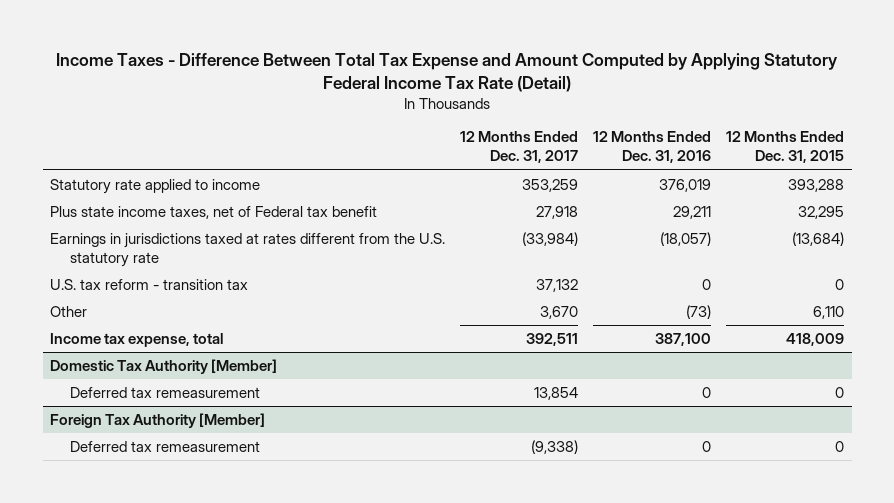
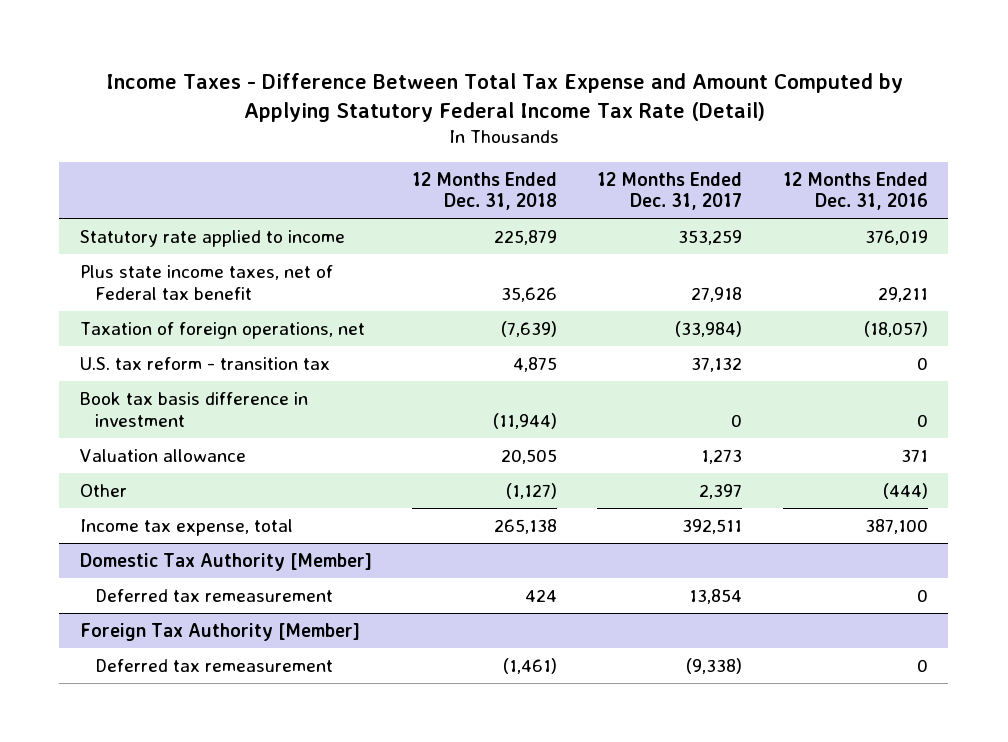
[726,131,845,164] 12 Months Ended Dec. 31, 2015 -> none
none -> [412,171,558,211] 12 Months Ended Dec. 31, 2018
[50,233,446,267] Earnings in jurisdictions taxed at rates different from the U.S. statutory rate -> [79,321,365,339] Taxation of foreign operations, net
none -> [79,391,308,427] Book tax basis difference in investment
none -> [79,448,246,462] Valuation allowance
[540,306,579,320] 3,670 -> [699,483,743,499] 2,397
[686,305,712,320] (73) -> [882,482,928,499] (444)

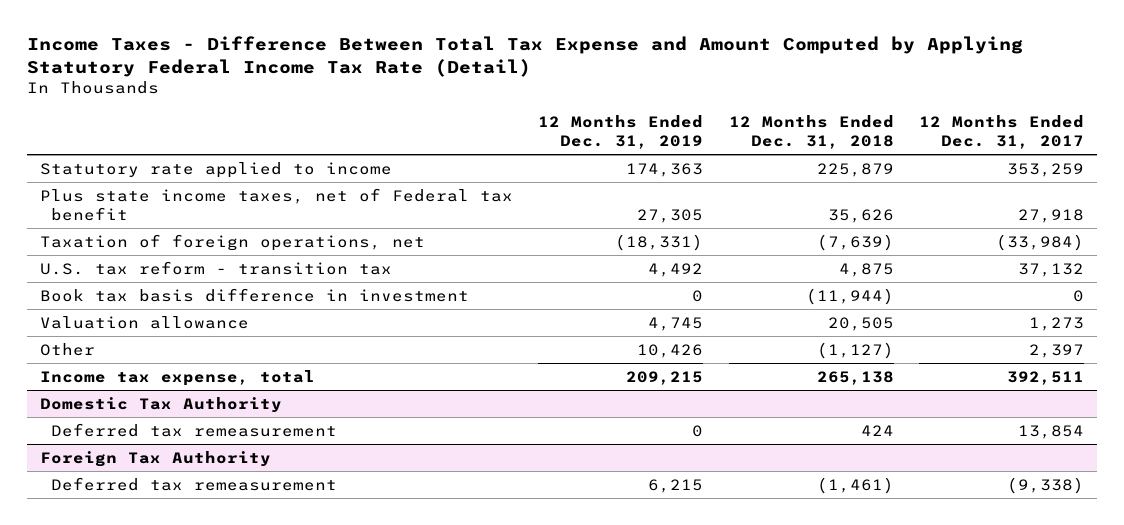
[782,171,928,211] 12 Months Ended Dec. 31, 2016 -> none
none -> [538,114,704,149] 12 Months Ended Dec. 31, 2019
[79,552,372,571] Domestic Tax Authority [Member] -> [40,396,283,413] Domestic Tax Authority
[79,622,360,641] Foreign Tax Authority [Member] -> [40,450,272,467] Foreign Tax Authority

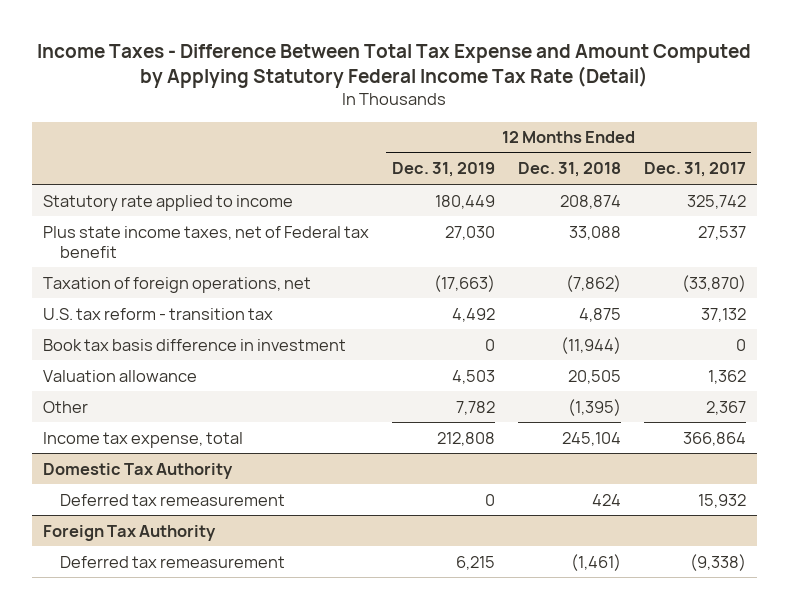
[626,162,704,177] 174,363 -> [435,194,496,209] 180,449
[816,162,894,177] 225,879 -> [559,194,621,209] 208,874
[1006,162,1084,177] 353,259 -> [686,194,746,209] 325,742
[637,208,704,223] 27,305 -> [445,225,496,240] 27,030
[827,208,894,223] 35,626 -> [568,225,621,240] 33,088
[1017,208,1084,223] 27,918 -> [697,225,746,240] 27,537
[615,233,704,251] (18,331) -> [434,274,496,292] (17,663)
[816,233,894,251] (7,639) -> [565,274,621,292] (7,862)
[995,233,1084,251] (33,984) -> [681,274,746,292] (33,870)
[648,316,704,331] 4,745 -> [452,369,496,384] 4,503
[1028,316,1084,331] 1,273 -> [707,369,746,384] 1,362
[637,343,704,358] 10,426 -> [456,400,496,415] 7,782
[816,341,894,359] (1,127) -> [567,398,621,416] (1,395)
[1028,343,1084,358] 2,397 -> [705,400,746,415] 2,367
[626,370,704,385] 209,215 -> [437,431,496,446] 212,808
[816,370,894,385] 265,138 -> [561,431,621,446] 245,104
[1006,370,1084,385] 392,511 -> [682,431,746,446] 366,864
[1017,424,1084,439] 13,854 -> [697,493,746,508] 15,932

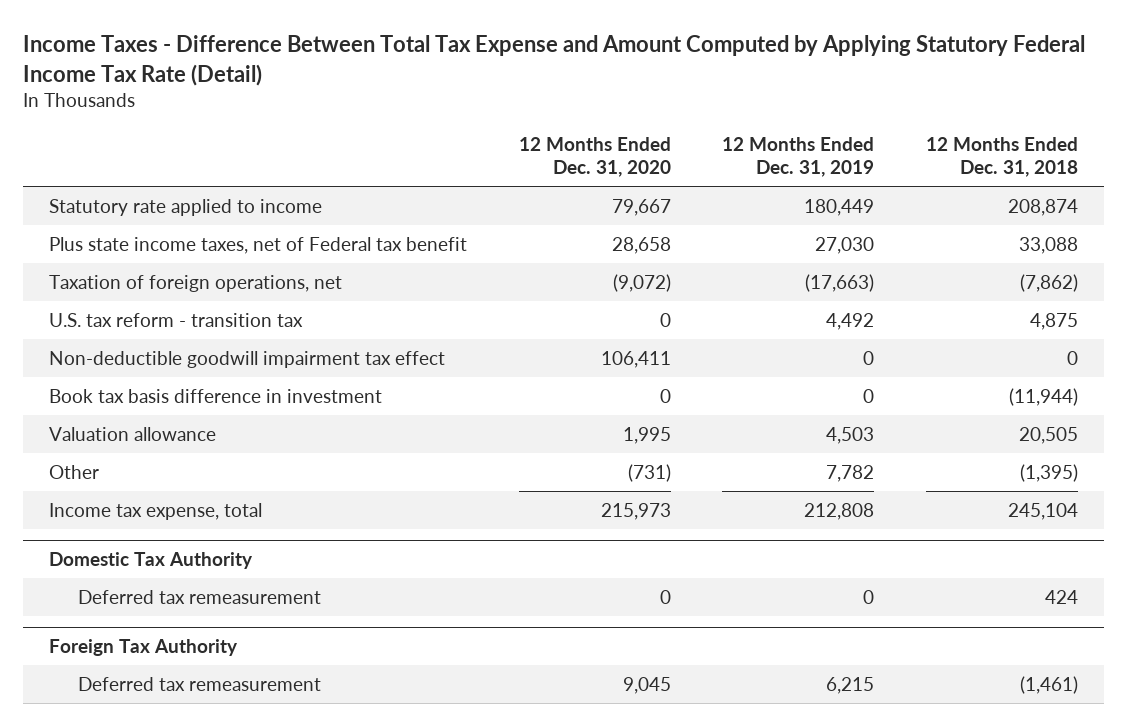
[643,162,746,178] Dec. 31, 2017 -> none
none -> [518,137,671,178] 12 Months Ended Dec. 31, 2020
none -> [49,350,446,368] Non-deductible goodwill impairment tax effect

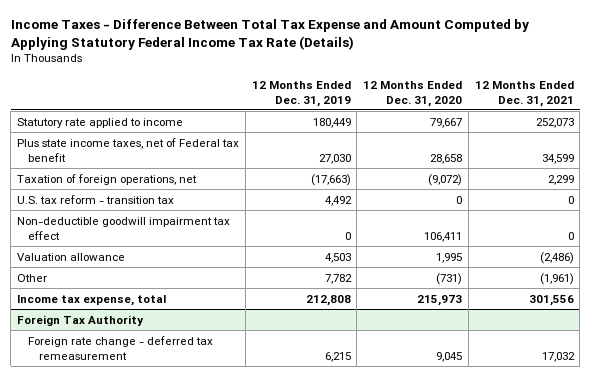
[23,35,1086,86] Income Taxes - Difference Between Total Tax Expense and Amount Computed by Applying Statutory Federal Income Tax Rate (Detail) -> [10,18,529,50] Income Taxes - Difference Between Total Tax Expense and Amount Computed by Applying Statutory Federal Income Tax Rate (Details)
[926,137,1079,178] 12 Months Ended Dec. 31, 2018 -> none
none -> [474,80,574,107] 12 Months Ended Dec. 31, 2021
[49,388,383,403] Book tax basis difference in investment -> none
[49,552,254,570] Domestic Tax Authority -> none
[78,589,322,604] Deferred tax remeasurement -> none
[78,676,322,691] Deferred tax remeasurement -> [28,335,214,360] Foreign rate change - deferred tax remeasurement

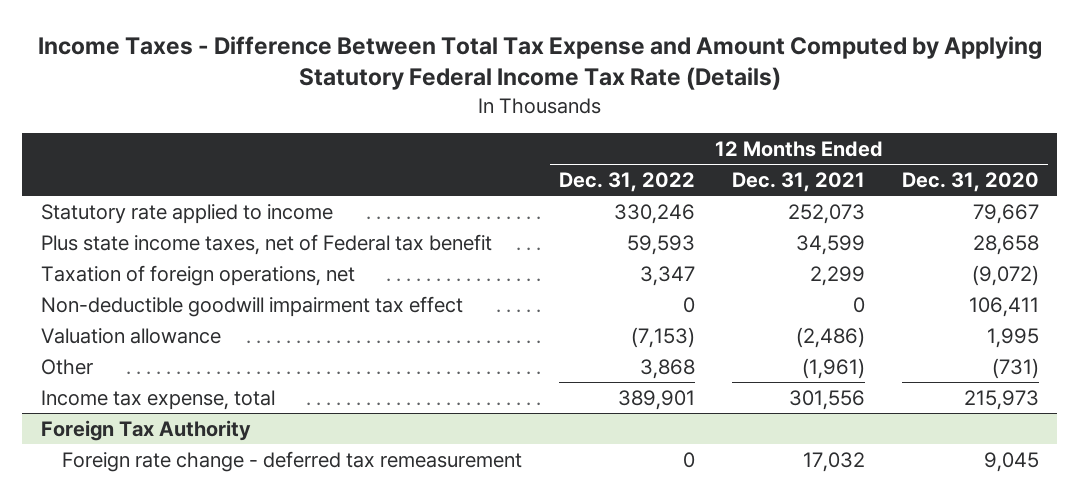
[251,80,351,107] 12 Months Ended Dec. 31, 2019 -> none
none -> [559,171,696,192] Dec. 31, 2022
[16,194,174,204] U.S. tax reform - transition tax -> none

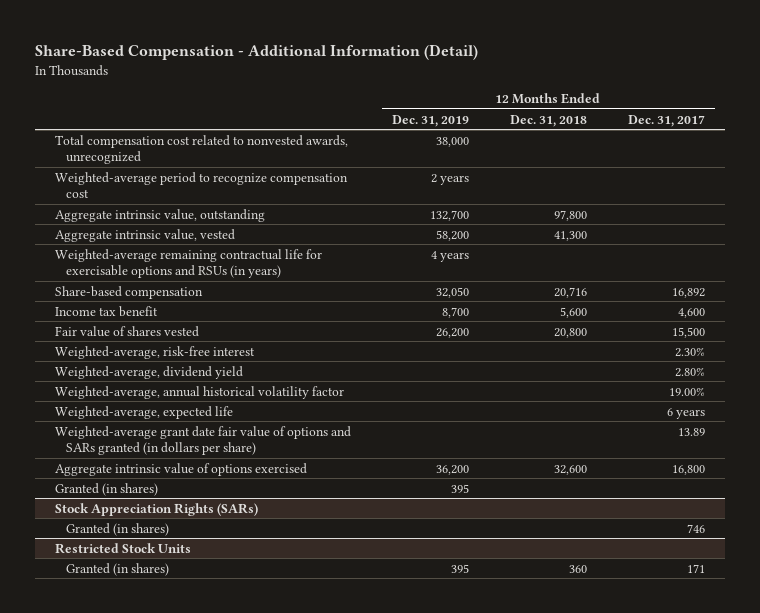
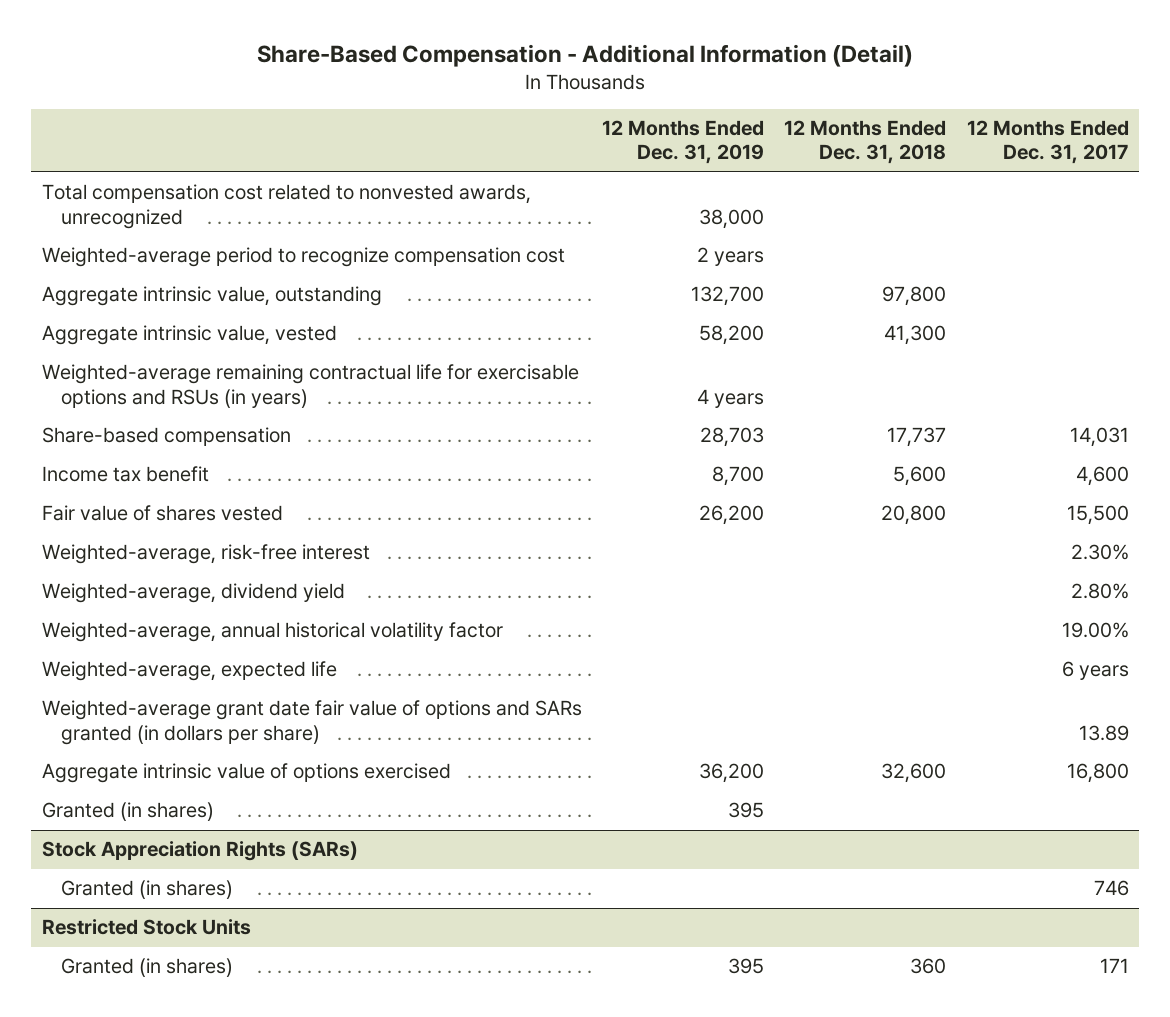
[436,286,470,298] 32,050 -> [700,427,765,448] 28,703
[553,286,587,298] 20,716 -> [887,427,947,448] 17,737
[671,287,705,298] 16,892 -> [1069,427,1129,448] 14,031

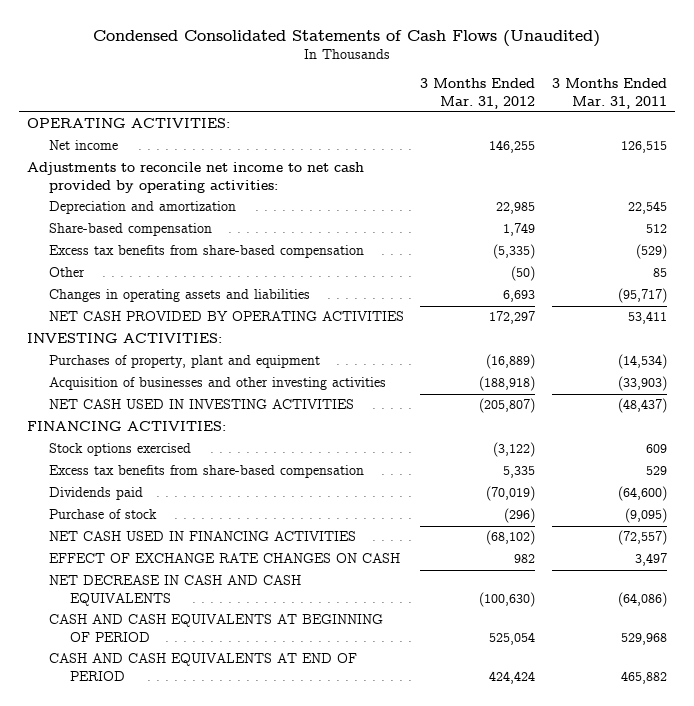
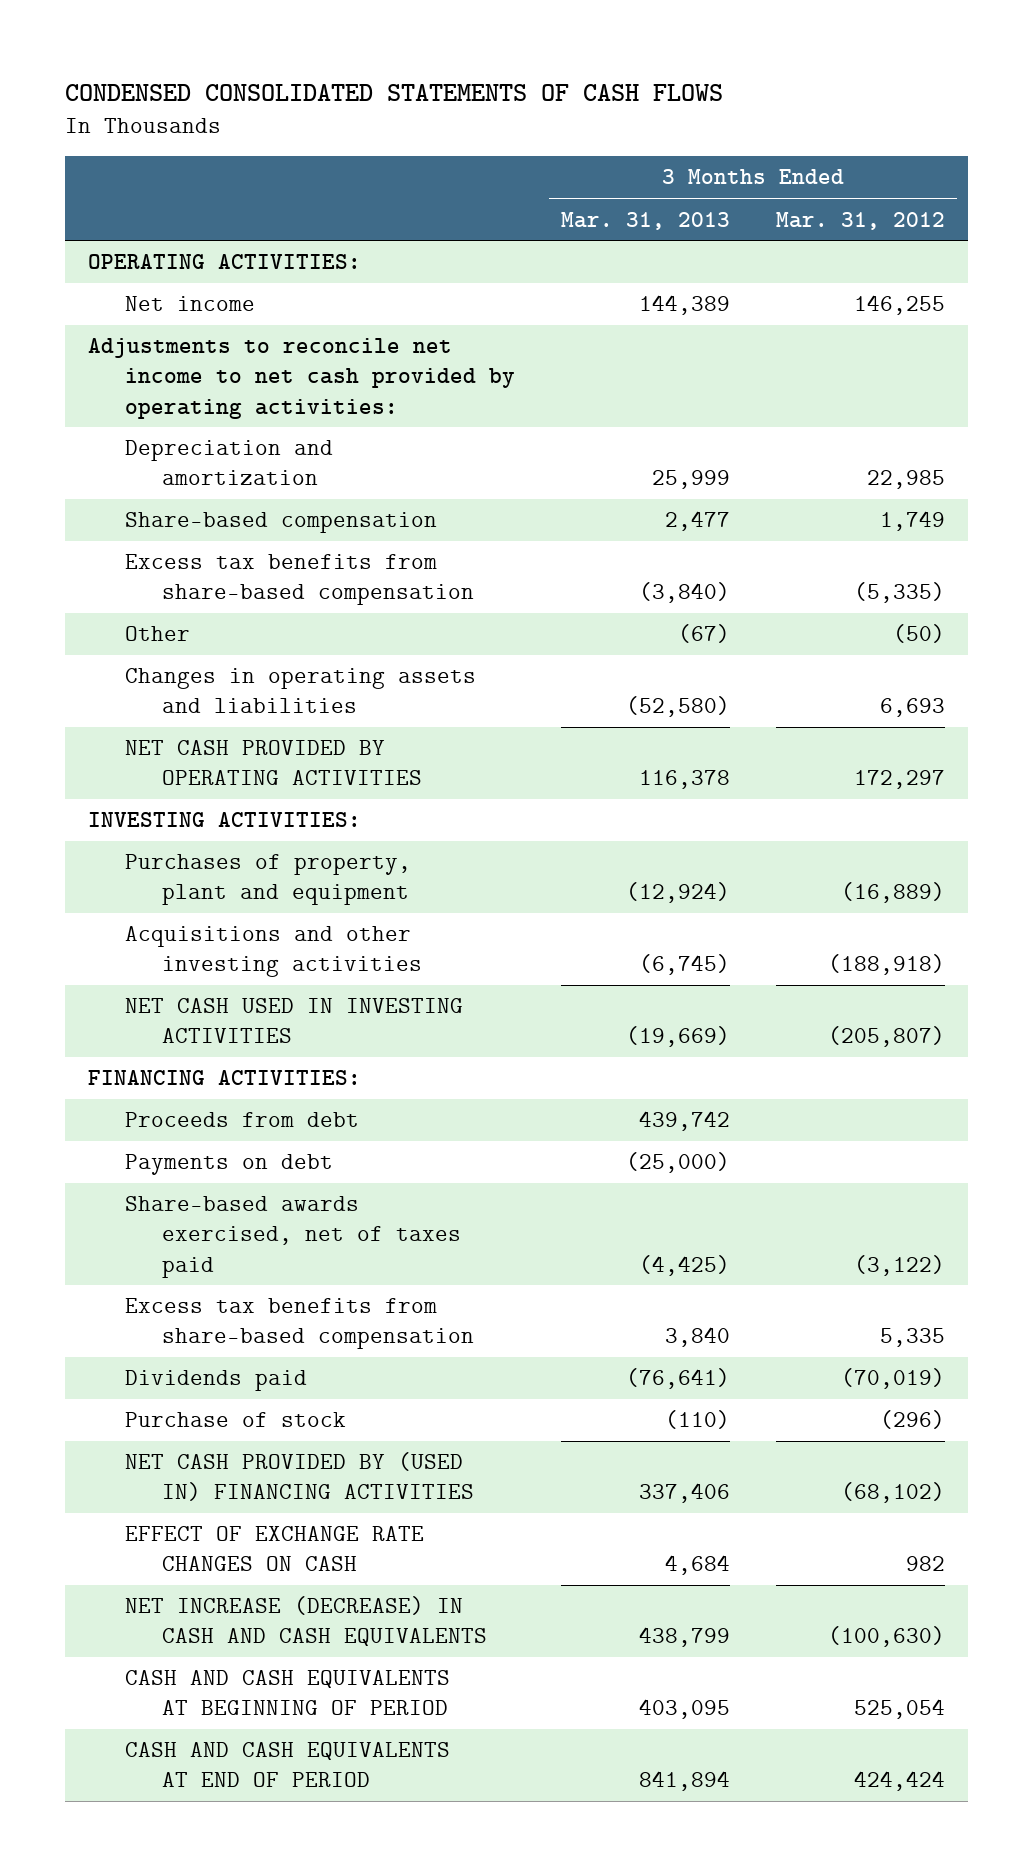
[93,29,601,47] Condensed Consolidated Statements of Cash Flows (Unaudited) -> [64,84,723,102] CONDENSED CONSOLIDATED STATEMENTS OF CASH FLOWS
[551,78,667,109] 3 Months Ended Mar. 31, 2011 -> none
none -> [561,211,731,230] Mar. 31, 2013
[48,377,386,391] Acquisition of businesses and other investing activities -> [124,926,422,978] Acquisitions and other investing activities
none -> [124,1112,359,1128] Proceeds from debt
none -> [124,1154,333,1176] Payments on debt
[48,443,191,457] Stock options exercised -> [124,1196,461,1278] Share-based awards exercised, net of taxes paid
[48,531,356,542] NET CASH USED IN FINANCING ACTIVITIES -> [124,1452,474,1502] NET CASH PROVIDED BY (USED IN) FINANCING ACTIVITIES
[48,575,301,607] NET DECREASE IN CASH AND CASH EQUIVALENTS -> [124,1596,487,1648] NET INCREASE (DECREASE) IN CASH AND CASH EQUIVALENTS

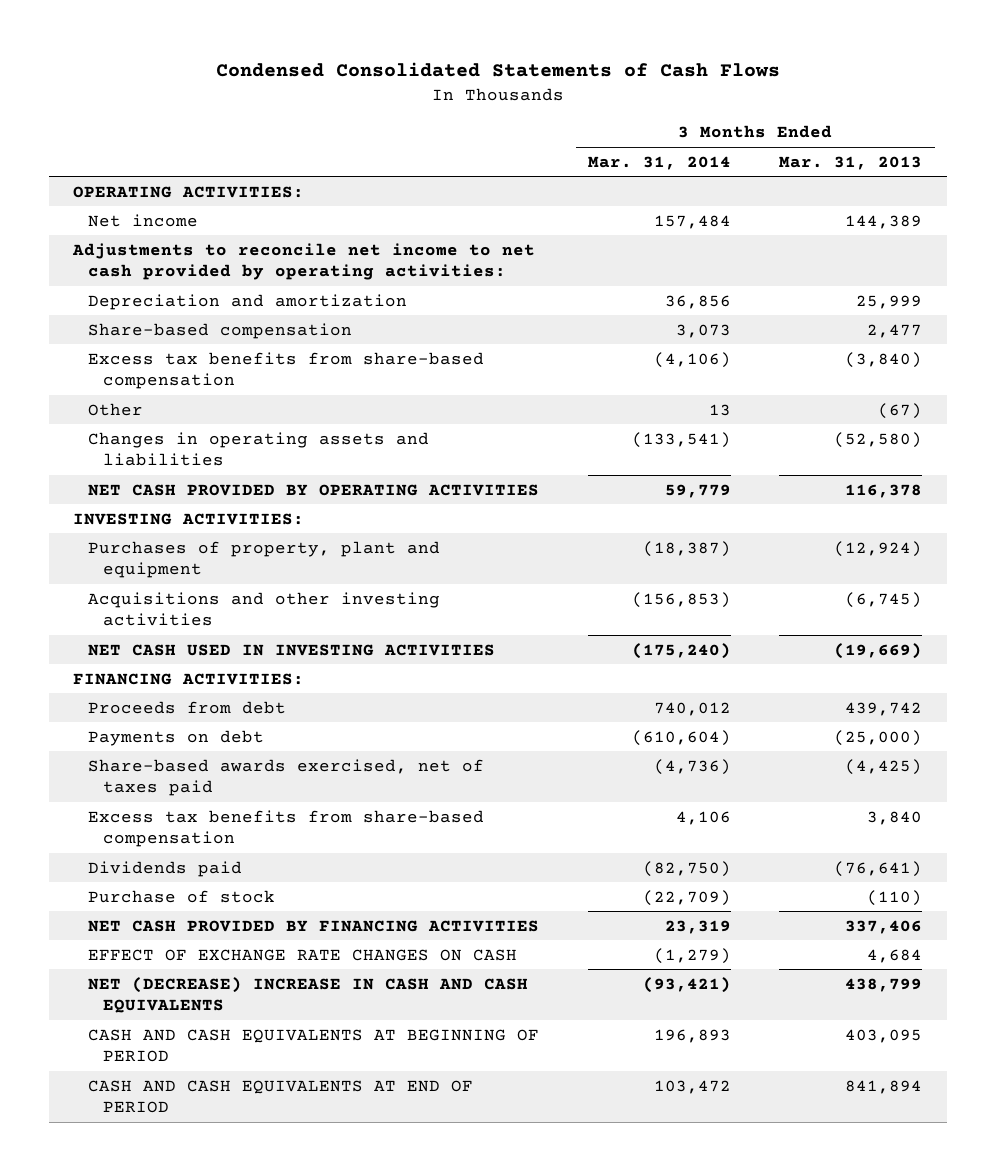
[64,84,723,102] CONDENSED CONSOLIDATED STATEMENTS OF CASH FLOWS -> [215,62,780,78] Condensed Consolidated Statements of Cash Flows
[776,211,946,230] Mar. 31, 2012 -> none
none -> [587,155,731,170] Mar. 31, 2014
[124,1452,474,1502] NET CASH PROVIDED BY (USED IN) FINANCING ACTIVITIES -> [88,919,540,932] NET CASH PROVIDED BY FINANCING ACTIVITIES
[124,1596,487,1648] NET INCREASE (DECREASE) IN CASH AND CASH EQUIVALENTS -> [88,976,529,1013] NET (DECREASE) INCREASE IN CASH AND CASH EQUIVALENTS

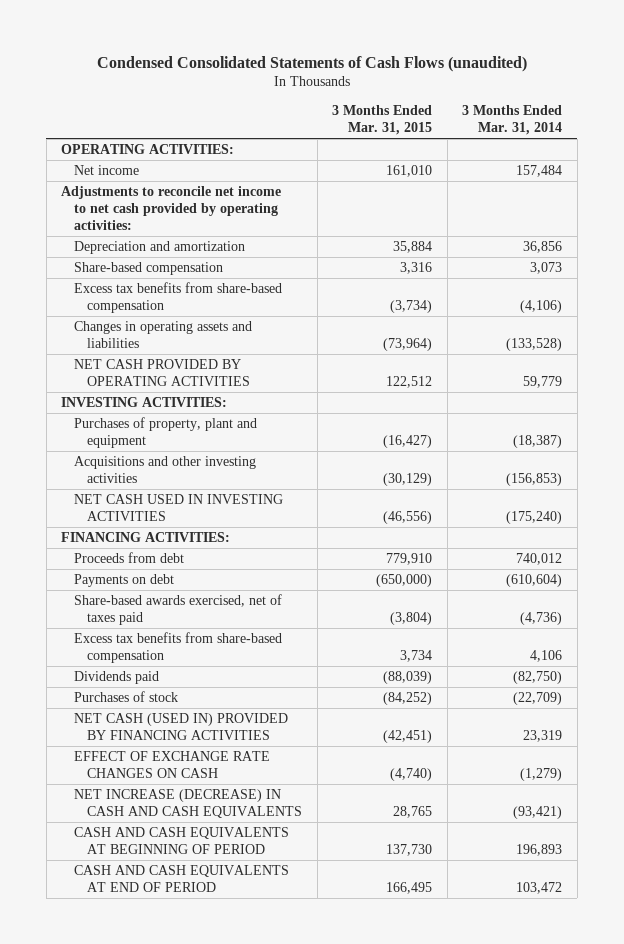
[215,62,780,78] Condensed Consolidated Statements of Cash Flows -> [96,55,527,72] Condensed Consolidated Statements of Cash Flows (unaudited)
[779,155,923,170] Mar. 31, 2013 -> none
none -> [332,105,433,136] 3 Months Ended Mar. 31, 2015
[88,402,144,416] Other -> none
[631,431,731,448] (133,541) -> [506,337,563,351] (133,528)
[88,889,276,903] Purchase of stock -> [74,690,179,702] Purchases of stock
[88,919,540,932] NET CASH PROVIDED BY FINANCING ACTIVITIES -> [74,712,289,740] NET CASH (USED IN) PROVIDED BY FINANCING ACTIVITIES
[88,976,529,1013] NET (DECREASE) INCREASE IN CASH AND CASH EQUIVALENTS -> [74,788,303,818] NET INCREASE (DECREASE) IN CASH AND CASH EQUIVALENTS

